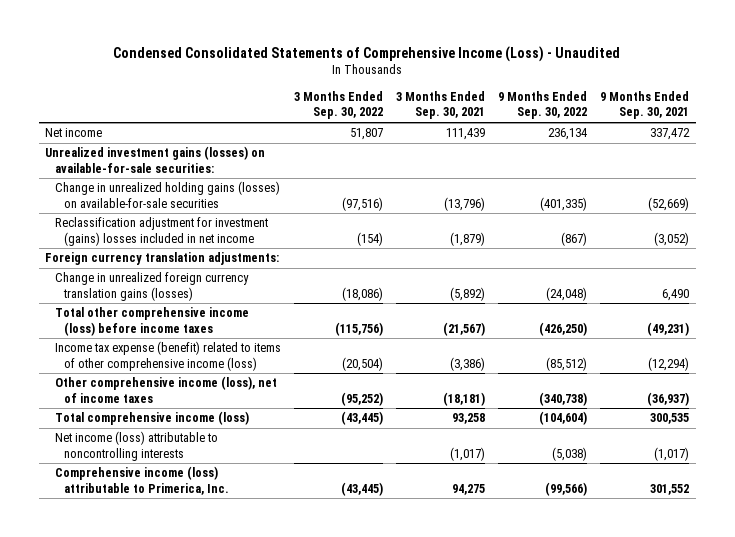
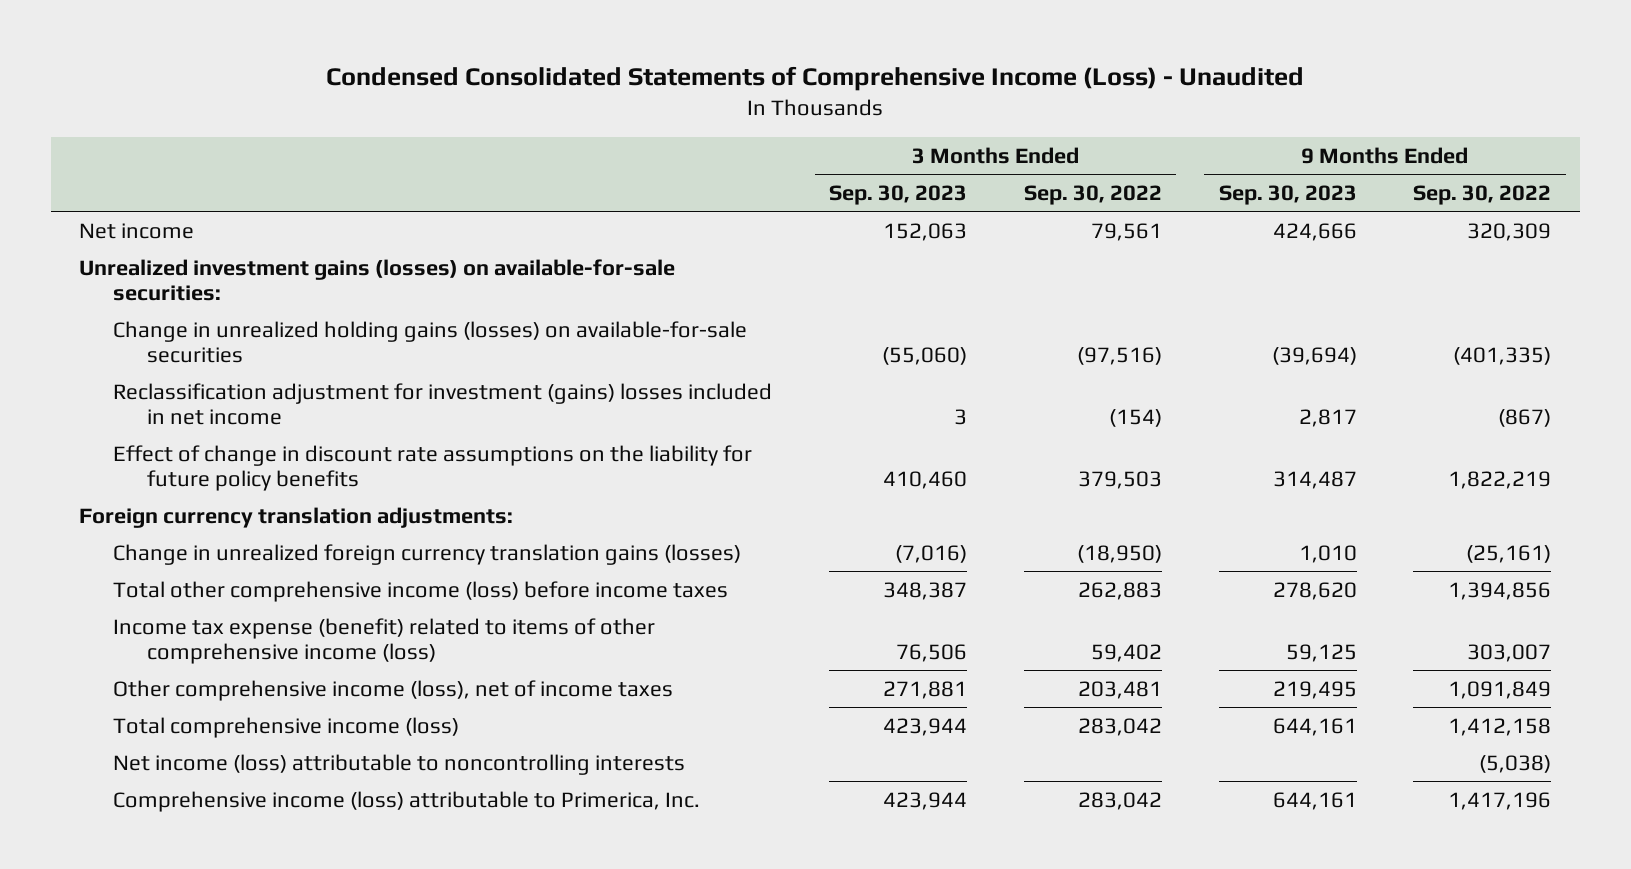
[395,90,485,120] 3 Months Ended Sep. 30, 2021 -> none
[600,90,690,120] 9 Months Ended Sep. 30, 2021 -> none
none -> [829,184,968,205] Sep. 30, 2023
none -> [1218,184,1357,205] Sep. 30, 2023
[349,128,383,141] 51,807 -> [1090,222,1162,241] 79,561
[548,128,588,141] 236,134 -> [1467,222,1552,241] 320,309
none -> [113,444,753,492] Effect of change in discount rate assumptions on the liability for future policy benefits
[341,286,383,301] (18,086) -> [1076,544,1162,563] (18,950)
[546,286,588,301] (24,048) -> [1466,544,1552,563] (25,161)
[334,321,383,336] (115,756) -> [1077,581,1162,600] 262,883
[539,321,588,336] (426,250) -> [1448,581,1552,600] 1,394,856
[341,356,383,371] (20,504) -> [1090,644,1162,663] 59,402
[546,356,588,371] (85,512) -> [1467,644,1552,663] 303,007
[340,391,383,406] (95,252) -> [1077,680,1162,699] 203,481
[539,391,588,406] (340,738) -> [1448,680,1552,699] 1,091,849
[340,411,383,426] (43,445) -> [1077,717,1162,736] 283,042
[539,411,588,426] (104,604) -> [1448,717,1552,736] 1,412,158
[340,481,383,496] (43,445) -> [1077,791,1162,810] 283,042
[545,481,588,496] (99,566) -> [1448,791,1552,810] 1,417,196

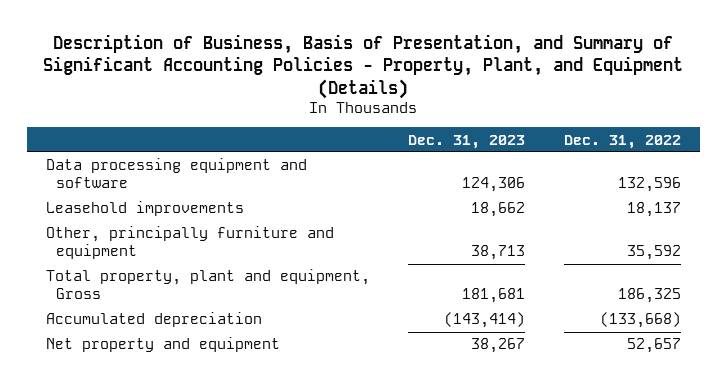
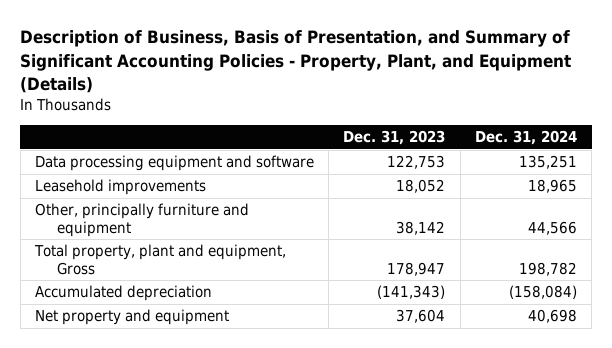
[563,134,681,149] Dec. 31, 2022 -> none
none -> [474,130,577,146] Dec. 31, 2024
[462,177,526,193] 124,306 -> [387,155,446,170] 122,753
[471,202,526,218] 18,662 -> [396,179,446,194] 18,052
[471,245,526,261] 38,713 -> [396,220,446,235] 38,142
[462,288,526,304] 181,681 -> [387,261,446,276] 178,947
[444,312,526,329] (143,414) -> [377,285,446,300] (141,343)
[471,338,526,354] 38,267 -> [396,309,446,324] 37,604

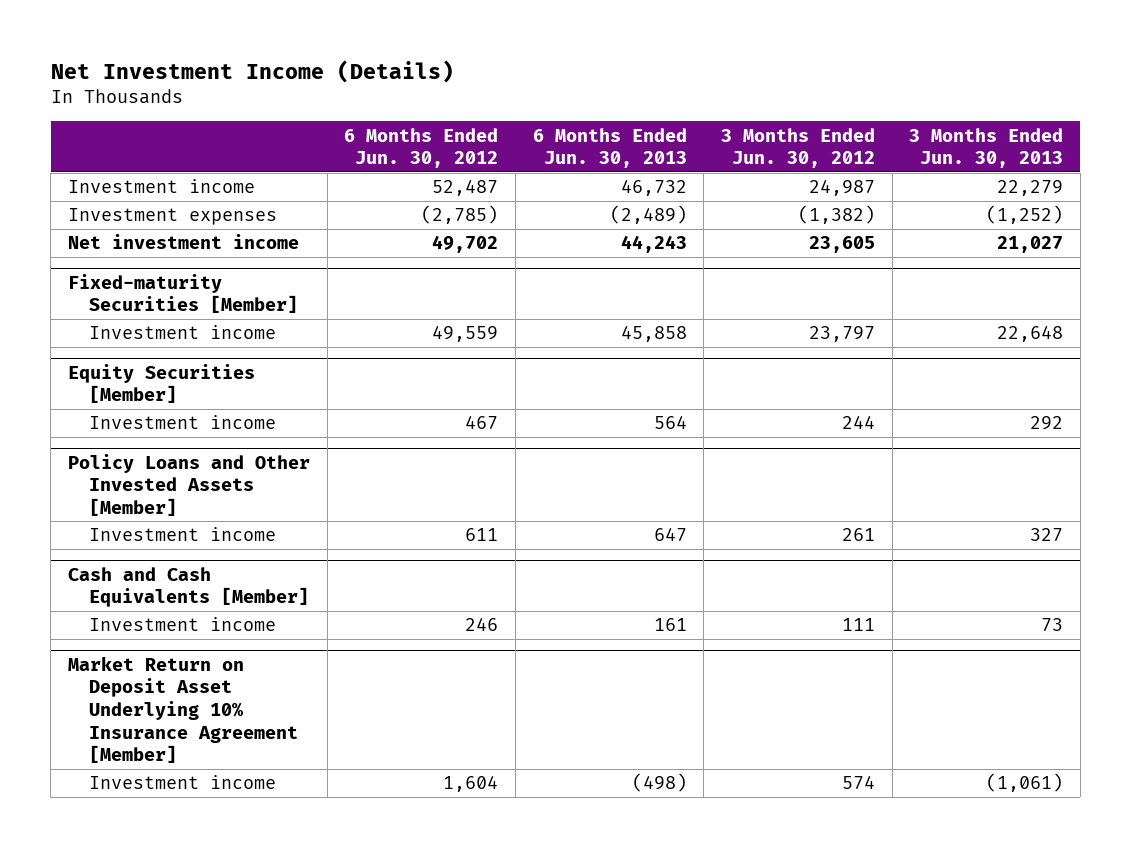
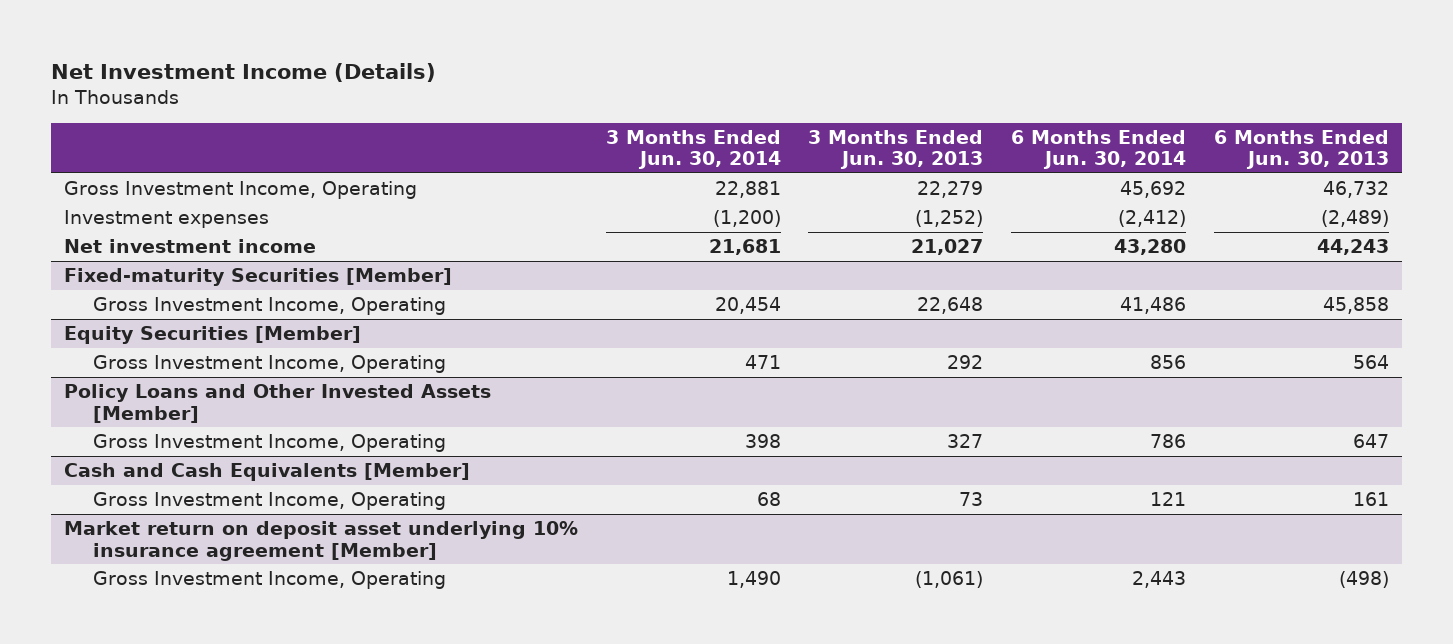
[344,127,499,169] 6 Months Ended Jun. 30, 2012 -> none
[720,127,875,169] 3 Months Ended Jun. 30, 2012 -> none
none -> [605,129,781,170] 3 Months Ended Jun. 30, 2014
none -> [1011,129,1187,170] 6 Months Ended Jun. 30, 2014
[67,179,255,194] Investment income -> [64,181,418,200] Gross Investment Income, Operating
[89,325,277,340] Investment income -> [92,297,446,316] Gross Investment Income, Operating
[89,415,277,430] Investment income -> [92,355,446,374] Gross Investment Income, Operating
[89,527,277,542] Investment income -> [92,434,446,453] Gross Investment Income, Operating
[89,617,277,632] Investment income -> [92,492,446,511] Gross Investment Income, Operating
[67,655,299,764] Market Return on Deposit Asset Underlying 10% Insurance Agreement [Member] -> [64,521,579,561] Market return on deposit asset underlying 10% insurance agreement [Member]
[89,775,277,790] Investment income -> [92,571,446,590] Gross Investment Income, Operating

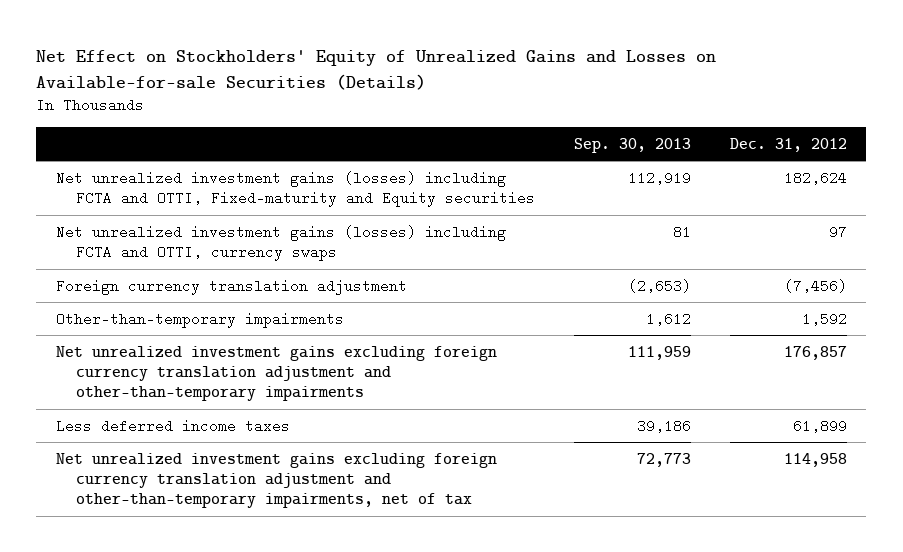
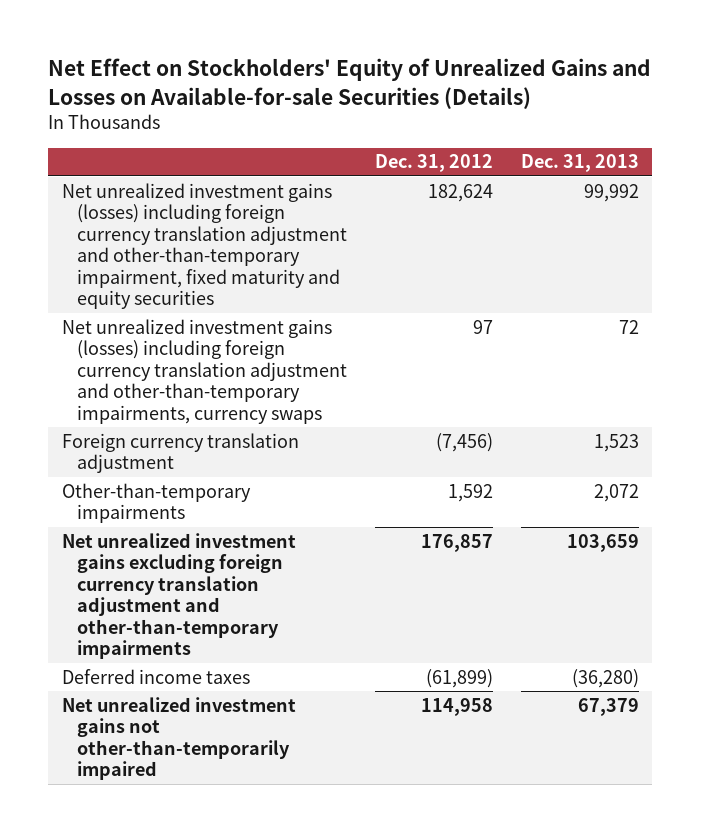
[574,137,692,153] Sep. 30, 2013 -> none
none -> [520,154,639,173] Dec. 31, 2013
[55,170,536,207] Net unrealized investment gains (losses) including FCTA and OTTI, Fixed-maturity and Equity securities -> [61,182,347,310] Net unrealized investment gains (losses) including foreign currency translation adjustment and other-than-temporary impairment, fixed maturity and equity securities
[55,224,506,261] Net unrealized investment gains (losses) including FCTA and OTTI, currency swaps -> [61,318,347,424] Net unrealized investment gains (losses) including foreign currency translation adjustment and other-than-temporary impairments, currency swaps
[55,418,290,433] Less deferred income taxes -> [61,668,250,684] Deferred income taxes
[793,418,848,433] 61,899 -> [425,668,493,688] (61,899)
[55,452,497,509] Net unrealized investment gains excluding foreign currency translation adjustment and other-than-temporary impairments, net of tax -> [61,696,296,781] Net unrealized investment gains not other-than-temporarily impaired

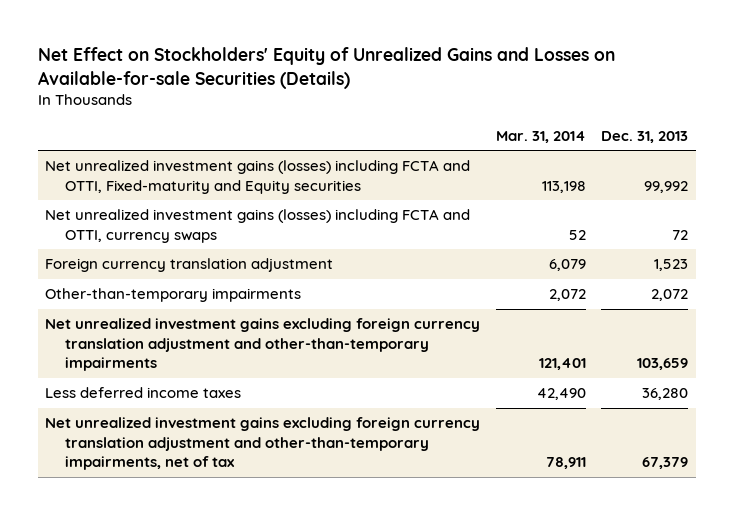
[374,154,493,173] Dec. 31, 2012 -> none
none -> [495,130,586,143] Mar. 31, 2014
[61,182,347,310] Net unrealized investment gains (losses) including foreign currency translation adjustment and other-than-temporary impairment, fixed maturity and equity securities -> [45,160,471,194] Net unrealized investment gains (losses) including FCTA and OTTI, Fixed-maturity and Equity securities
[61,318,347,424] Net unrealized investment gains (losses) including foreign currency translation adjustment and other-than-temporary impairments, currency swaps -> [45,209,471,243] Net unrealized investment gains (losses) including FCTA and OTTI, currency swaps
[61,668,250,684] Deferred income taxes -> [45,387,242,399] Less deferred income taxes
[571,668,639,688] (36,280) -> [642,388,689,401] 36,280
[61,696,296,781] Net unrealized investment gains not other-than-temporarily impaired -> [45,417,481,471] Net unrealized investment gains excluding foreign currency translation adjustment and other-than-temporary impairments, net of tax

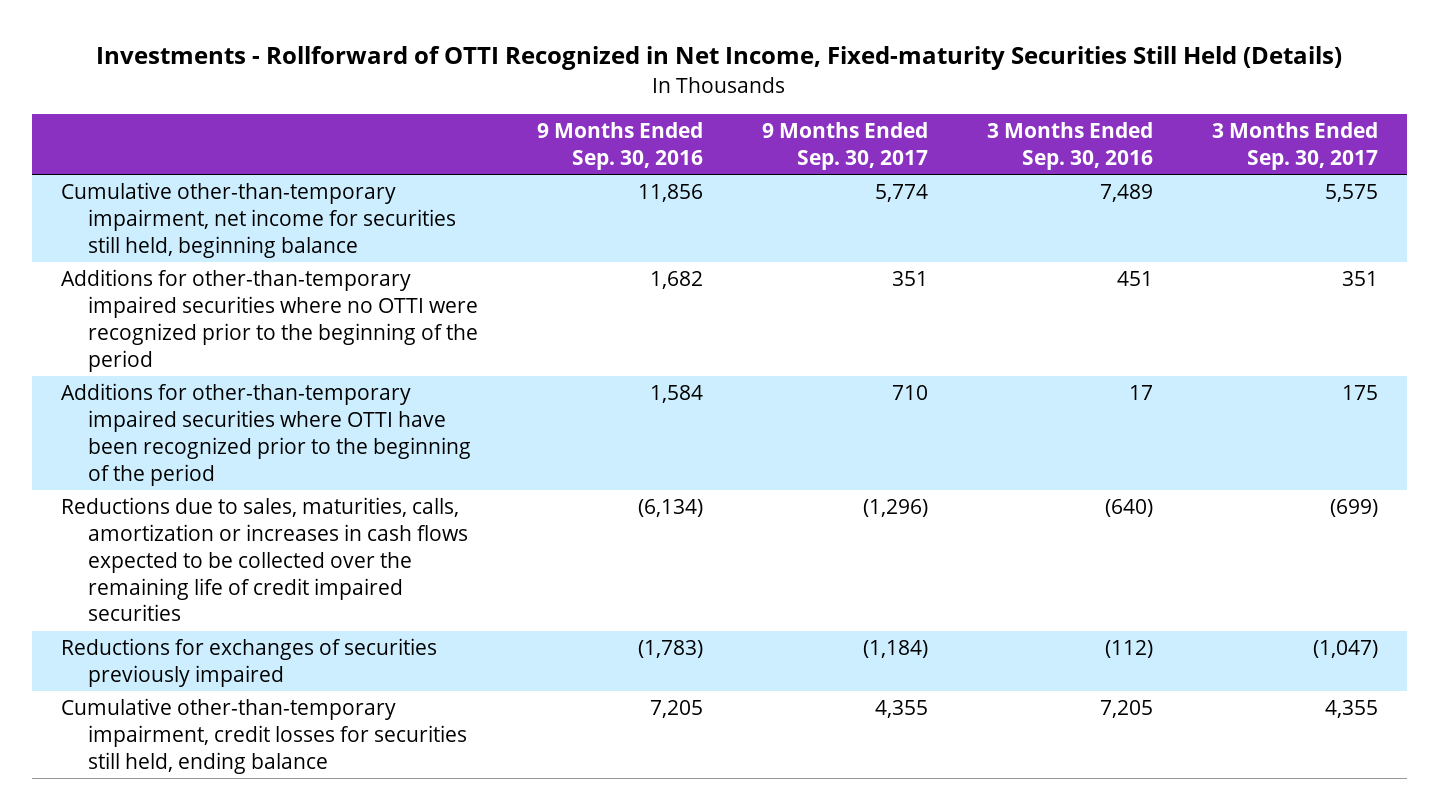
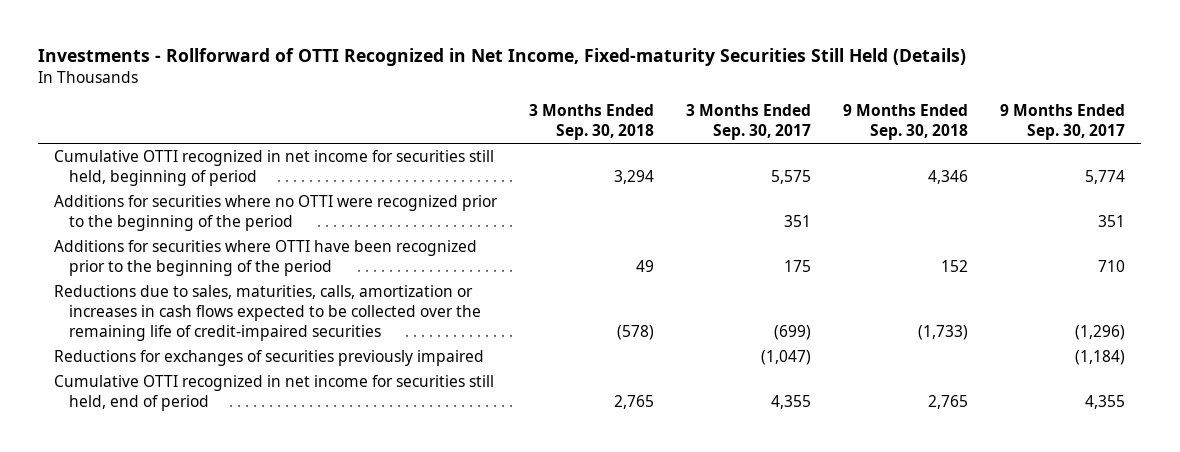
[537,122,704,170] 9 Months Ended Sep. 30, 2016 -> none
[986,122,1153,170] 3 Months Ended Sep. 30, 2016 -> none
none -> [529,104,655,141] 3 Months Ended Sep. 30, 2018
none -> [843,104,969,141] 9 Months Ended Sep. 30, 2018
[61,182,457,258] Cumulative other-than-temporary impairment, net income for securities still held, beginning balance -> [54,149,495,186] Cumulative OTTI recognized in net income for securities still held, beginning of period
[61,269,479,372] Additions for other-than-temporary impaired securities where no OTTI were recognized prior to the beginning of the period -> [54,194,499,231] Additions for securities where no OTTI were recognized prior to the beginning of the period
[61,383,472,486] Additions for other-than-temporary impaired securities where OTTI have been recognized prior to the beginning of the period -> [54,239,478,276] Additions for securities where OTTI have been recognized prior to the beginning of the period
[61,497,469,622] Reductions due to sales, maturities, calls, amortization or increases in cash flows expected to be collected over the remaining life of credit impaired securities -> [54,284,482,342] Reductions due to sales, maturities, calls, amortization or increases in cash flows expected to be collected over the remaining life of credit-impaired securities
[61,698,468,774] Cumulative other-than-temporary impairment, credit losses for securities still held, ending balance -> [54,374,495,411] Cumulative OTTI recognized in net income for securities still held, end of period

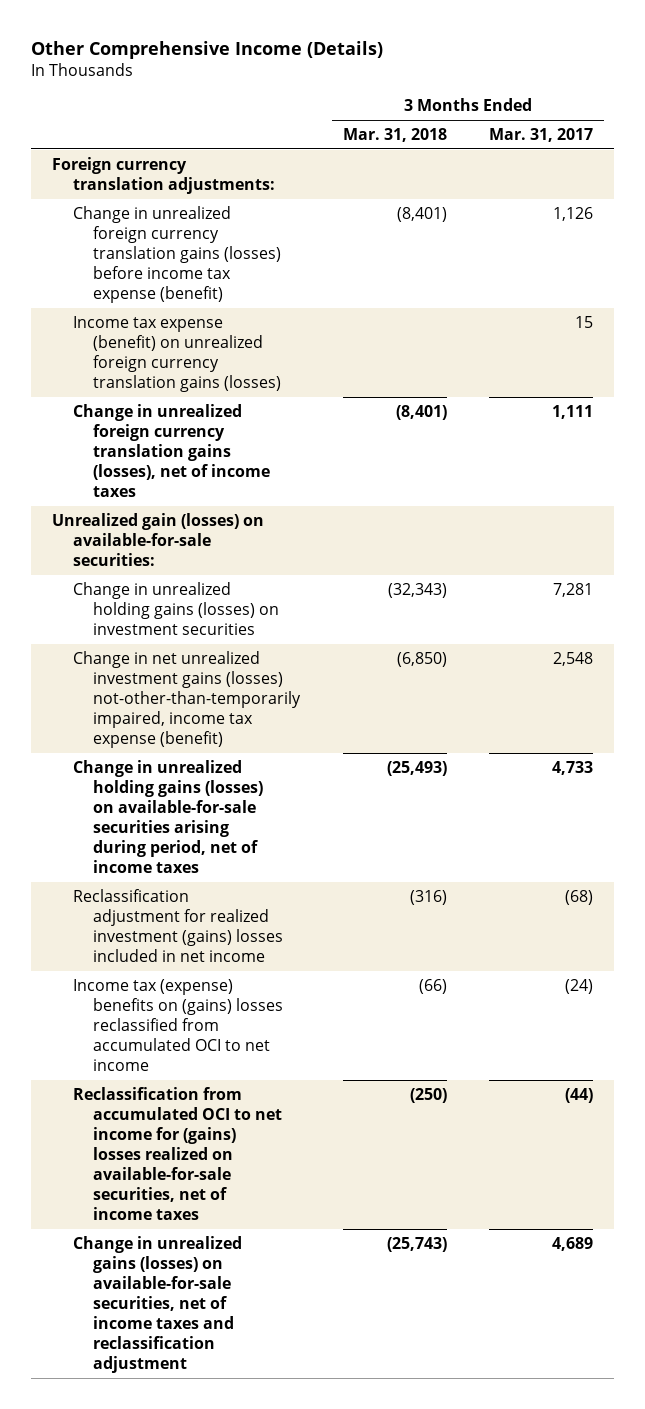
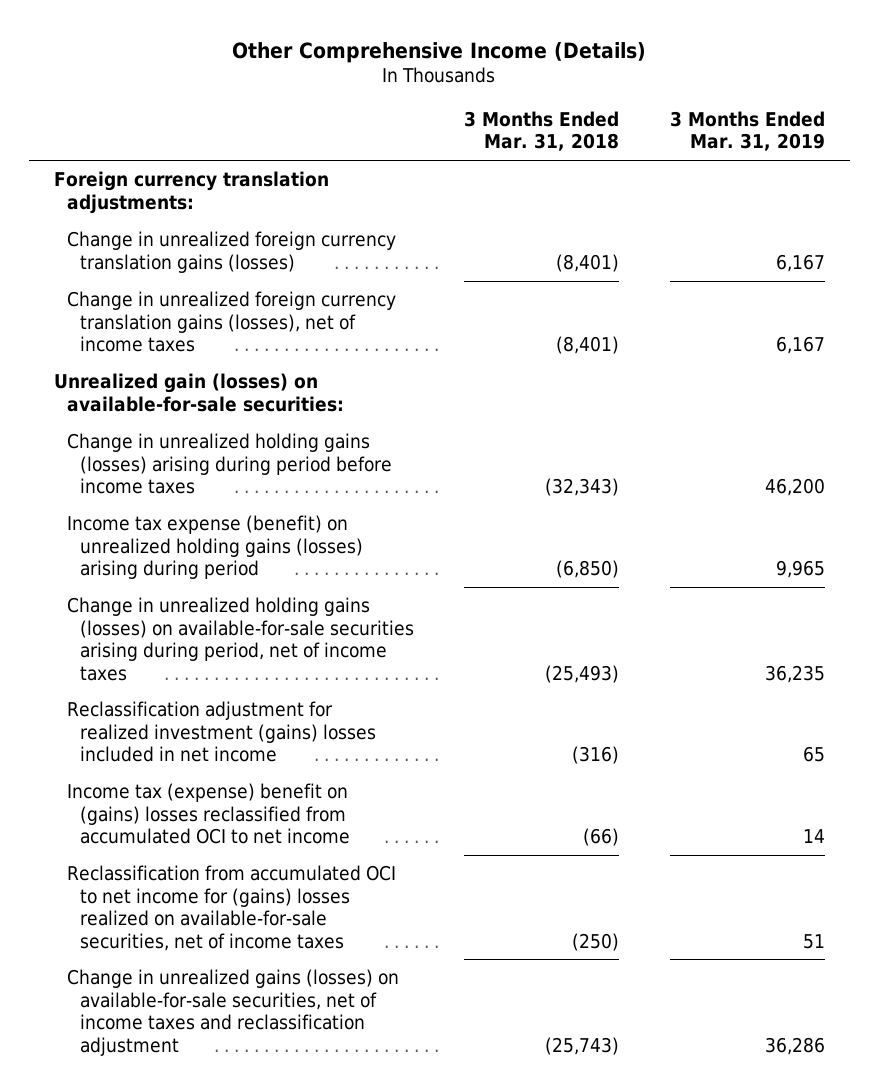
[489,128,594,143] Mar. 31, 2017 -> none
none -> [669,111,825,152] 3 Months Ended Mar. 31, 2019
[72,315,282,392] Income tax expense (benefit) on unrealized foreign currency translation gains (losses) -> none
[72,205,282,303] Change in unrealized foreign currency translation gains (losses) before income tax expense (benefit) -> [67,231,397,273] Change in unrealized foreign currency translation gains (losses)
[72,581,280,635] Change in unrealized holding gains (losses) on investment securities -> [67,433,393,495] Change in unrealized holding gains (losses) arising during period before income taxes
[72,650,302,748] Change in net unrealized investment gains (losses) not-other-than-temporarily impaired, income tax expense (benefit) -> [67,515,364,580] Income tax expense (benefit) on unrealized holding gains (losses) arising during period
[72,978,284,1071] Income tax (expense) benefits on (gains) losses reclassified from accumulated OCI to net income -> [67,783,351,845] Income tax (expense) benefit on (gains) losses reclassified from accumulated OCI to net income

